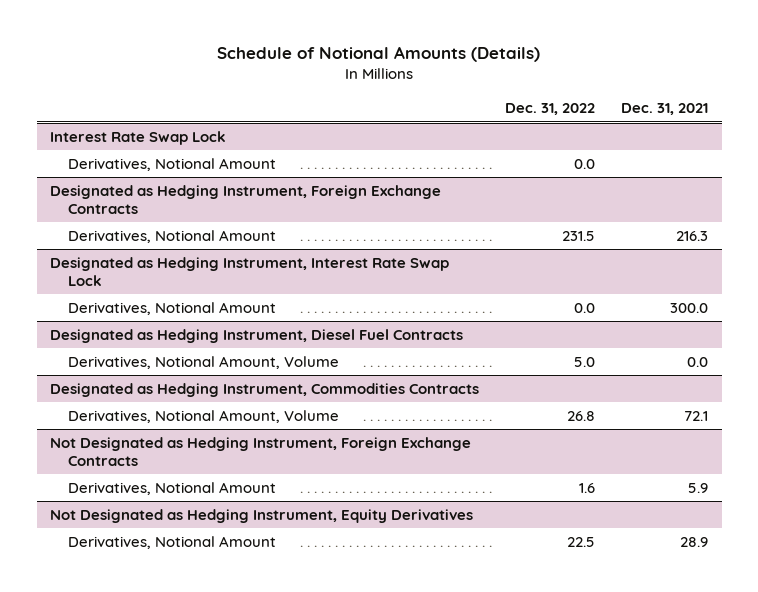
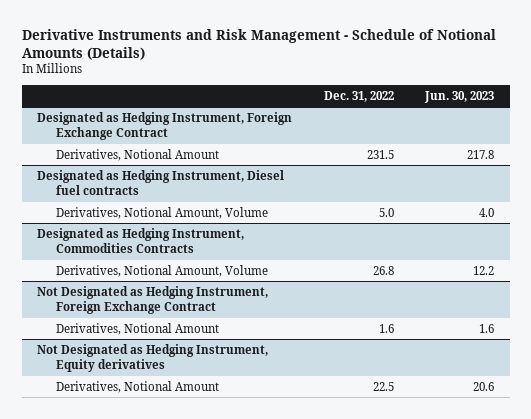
[217,46,541,63] Schedule of Notional Amounts (Details) -> [21,28,496,60] Derivative Instruments and Risk Management - Schedule of Notional Amounts (Details)
[621,103,709,116] Dec. 31, 2021 -> none
none -> [424,90,495,103] Jun. 30, 2023
[49,130,226,145] Interest Rate Swap Lock -> none
[68,157,277,171] Derivatives, Notional Amount -> none
[49,184,441,214] Designated as Hedging Instrument, Foreign Exchange Contracts -> [37,111,293,140] Designated as Hedging Instrument, Foreign Exchange Contract
[49,256,449,286] Designated as Hedging Instrument, Interest Rate Swap Lock -> none
[68,301,277,315] Derivatives, Notional Amount -> none
[49,328,463,343] Designated as Hedging Instrument, Diesel Fuel Contracts -> [37,169,285,195] Designated as Hedging Instrument, Diesel fuel contracts
[49,436,471,466] Not Designated as Hedging Instrument, Foreign Exchange Contracts -> [37,285,269,314] Not Designated as Hedging Instrument, Foreign Exchange Contract
[49,508,473,523] Not Designated as Hedging Instrument, Equity Derivatives -> [37,343,269,372] Not Designated as Hedging Instrument, Equity derivatives

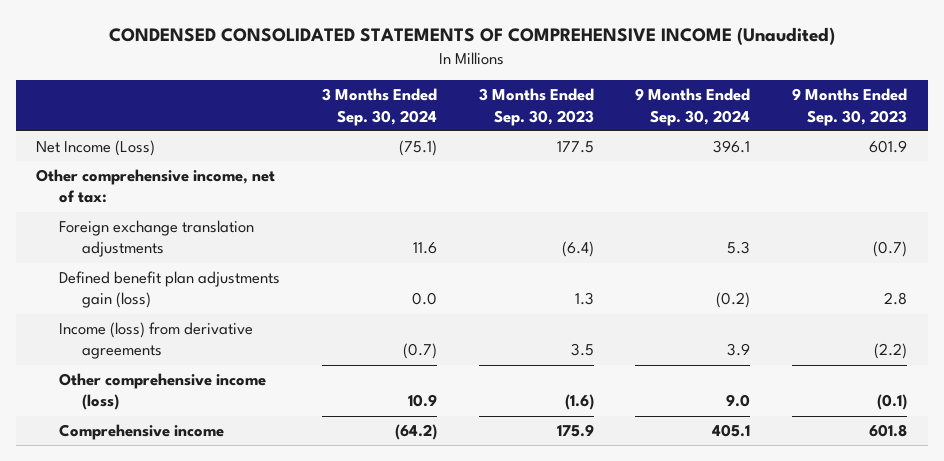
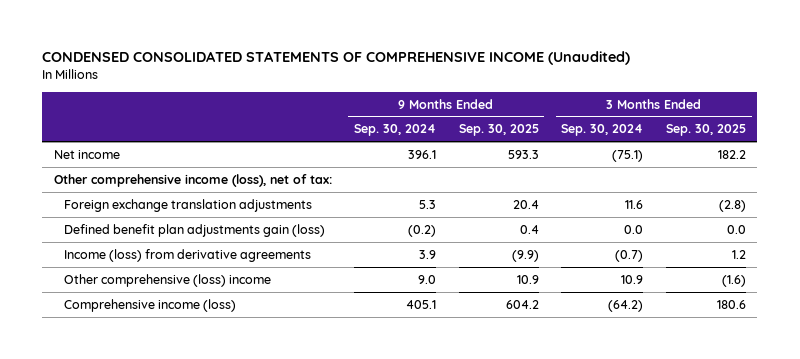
[478,88,594,126] 3 Months Ended Sep. 30, 2023 -> none
[792,88,908,126] 9 Months Ended Sep. 30, 2023 -> none
none -> [458,124,539,137] Sep. 30, 2025
none -> [666,124,747,137] Sep. 30, 2025
[36,140,156,157] Net Income (Loss) -> [53,149,120,159] Net income
[36,169,276,204] Other comprehensive income, net of tax: -> [53,173,332,187] Other comprehensive income (loss), net of tax:
[59,373,267,411] Other comprehensive income (loss) -> [64,273,272,287] Other comprehensive (loss) income
[59,424,225,441] Comprehensive income -> [64,298,237,312] Comprehensive income (loss)

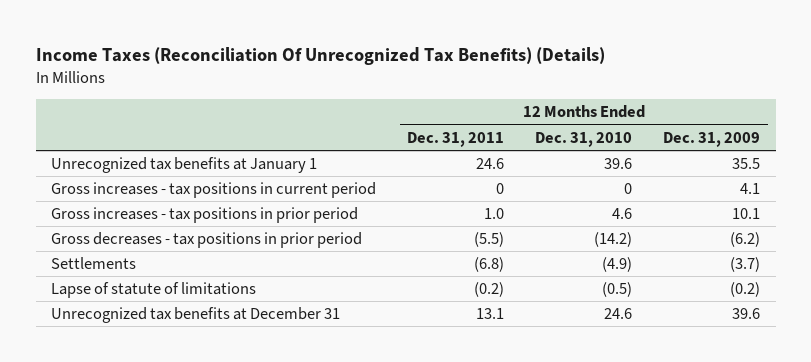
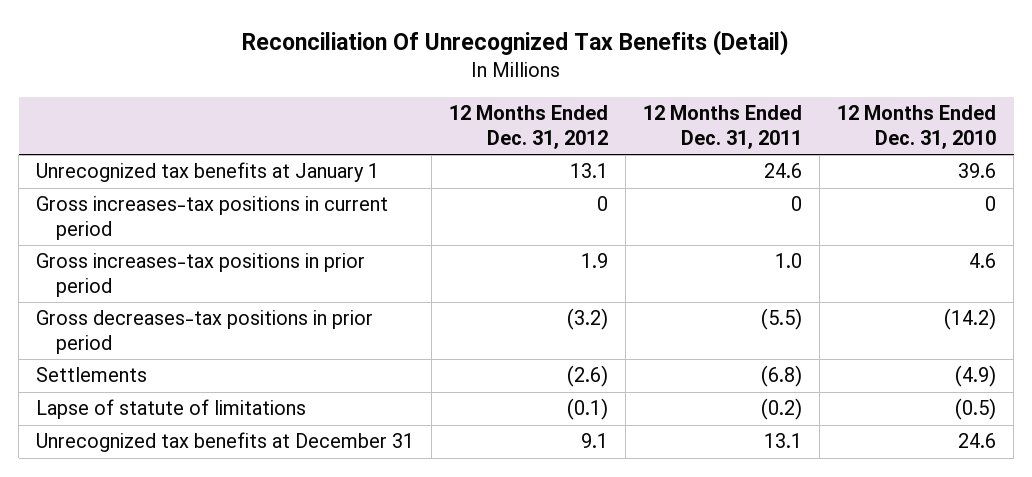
[35,47,605,66] Income Taxes (Reconciliation Of Unrecognized Tax Benefits) (Details) -> [242,29,790,56] Reconciliation Of Unrecognized Tax Benefits (Detail)
[663,131,761,147] Dec. 31, 2009 -> none
none -> [449,105,609,149] 12 Months Ended Dec. 31, 2012
[51,182,377,199] Gross increases - tax positions in current period -> [36,196,389,241] Gross increases-tax positions in current period
[51,207,359,224] Gross increases - tax positions in prior period -> [36,253,366,298] Gross increases-tax positions in prior period
[51,232,363,249] Gross decreases - tax positions in prior period -> [36,310,374,355] Gross decreases-tax positions in prior period

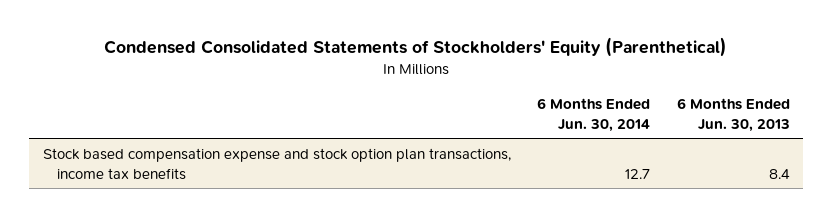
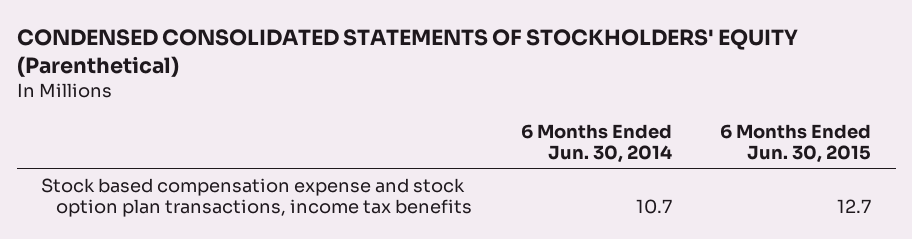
[104,37,728,58] Condensed Consolidated Statements of Stockholders' Equity (Parenthetical) -> [16,28,798,77] CONDENSED CONSOLIDATED STATEMENTS OF STOCKHOLDERS' EQUITY (Parenthetical)
[676,98,790,132] 6 Months Ended Jun. 30, 2013 -> none
none -> [720,123,872,163] 6 Months Ended Jun. 30, 2015
[625,168,651,179] 12.7 -> [635,198,672,214] 10.7

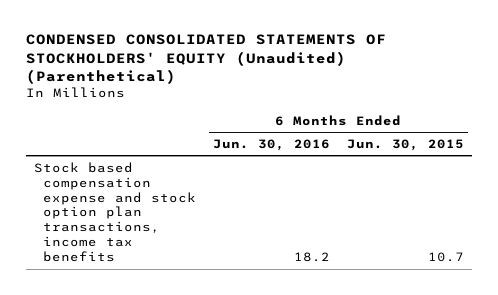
[16,28,798,77] CONDENSED CONSOLIDATED STATEMENTS OF STOCKHOLDERS' EQUITY (Parenthetical) -> [25,34,386,85] CONDENSED CONSOLIDATED STATEMENTS OF STOCKHOLDERS' EQUITY (Unaudited) (Parenthetical)
[520,123,672,163] 6 Months Ended Jun. 30, 2014 -> none
none -> [213,138,331,151] Jun. 30, 2016
[837,198,872,213] 12.7 -> [427,252,464,263] 10.7

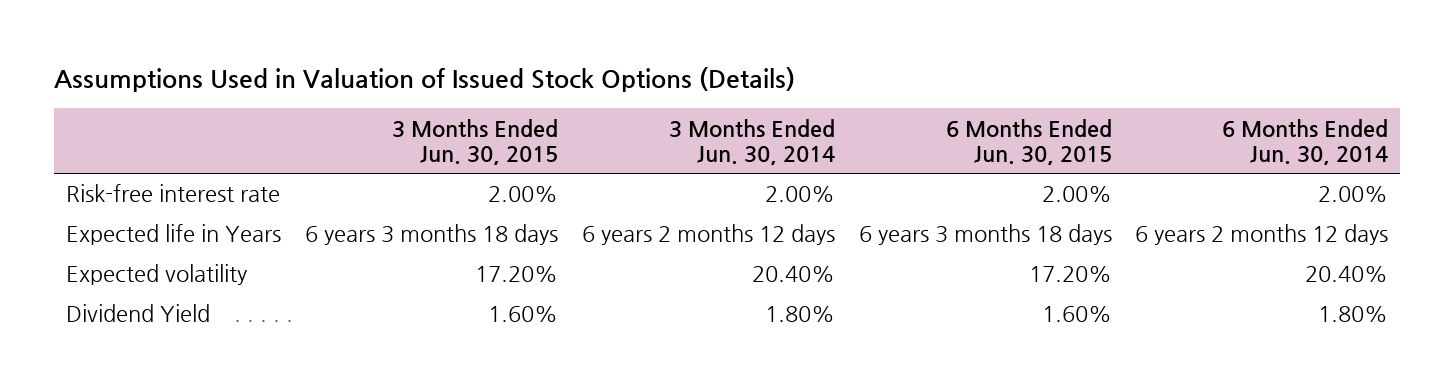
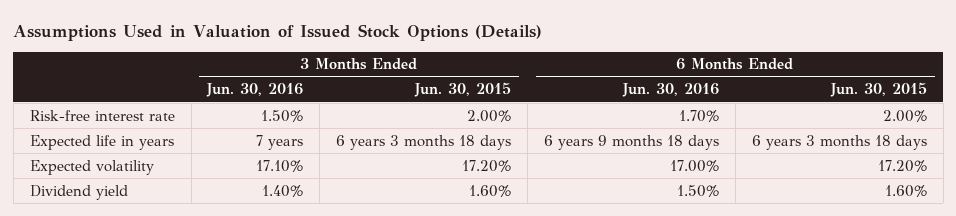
[668,118,835,165] 3 Months Ended Jun. 30, 2014 -> none
[1222,118,1389,165] 6 Months Ended Jun. 30, 2014 -> none
none -> [206,83,304,98] Jun. 30, 2016
none -> [621,83,719,98] Jun. 30, 2016
[66,224,282,246] Expected life in Years -> [29,134,174,150] Expected life in years
[66,304,211,323] Dividend Yield -> [29,184,128,200] Dividend yield

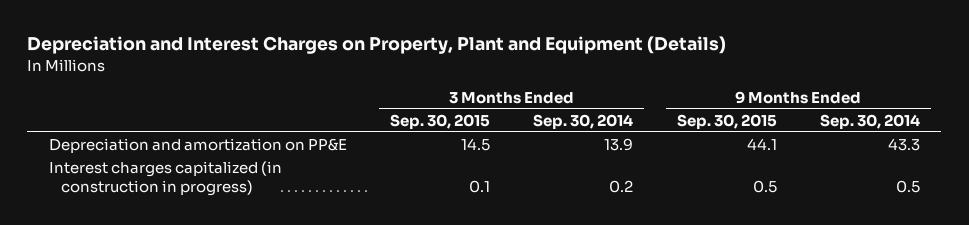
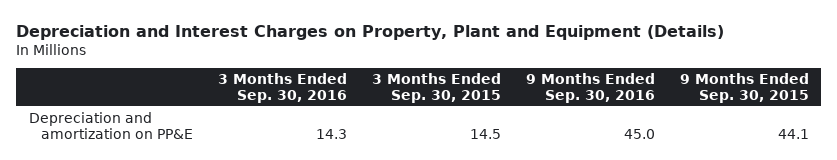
[533,113,634,129] Sep. 30, 2014 -> none
[819,113,920,129] Sep. 30, 2014 -> none
none -> [218,73,348,103] 3 Months Ended Sep. 30, 2016
none -> [525,73,655,103] 9 Months Ended Sep. 30, 2016
[48,160,282,197] Interest charges capitalized (in construction in progress) -> none

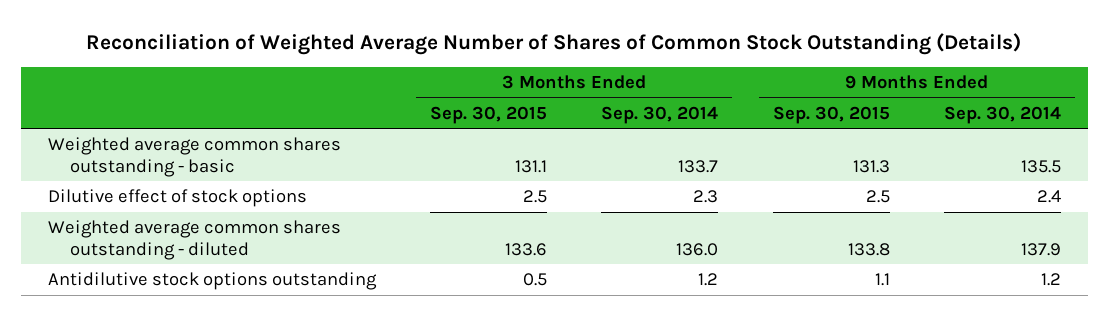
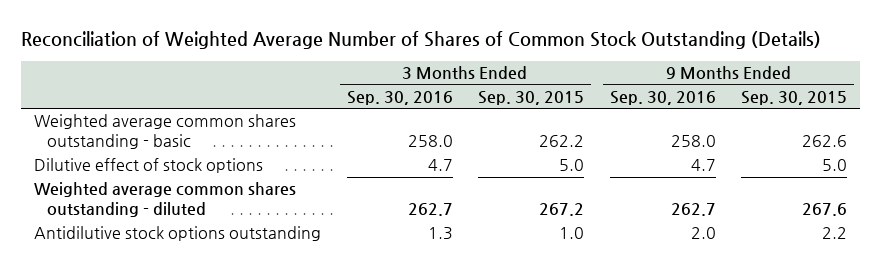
[601,105,719,124] Sep. 30, 2014 -> none
[943,105,1061,124] Sep. 30, 2014 -> none
none -> [346,90,453,105] Sep. 30, 2016
none -> [609,90,716,105] Sep. 30, 2016
[515,159,548,173] 131.1 -> [539,135,585,148] 262.2
[852,159,890,173] 131.3 -> [802,135,848,148] 262.6
[523,190,548,204] 2.5 -> [559,159,585,172] 5.0
[865,190,890,204] 2.5 -> [822,159,848,172] 5.0
[505,242,548,256] 133.6 -> [539,203,585,217] 267.2
[847,242,890,256] 133.8 -> [802,203,848,217] 267.6
[523,273,548,287] 0.5 -> [559,227,585,240] 1.0
[874,273,890,287] 1.1 -> [822,227,848,240] 2.2

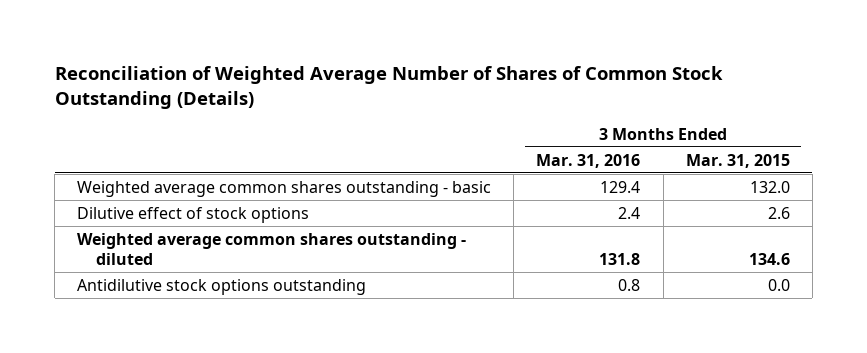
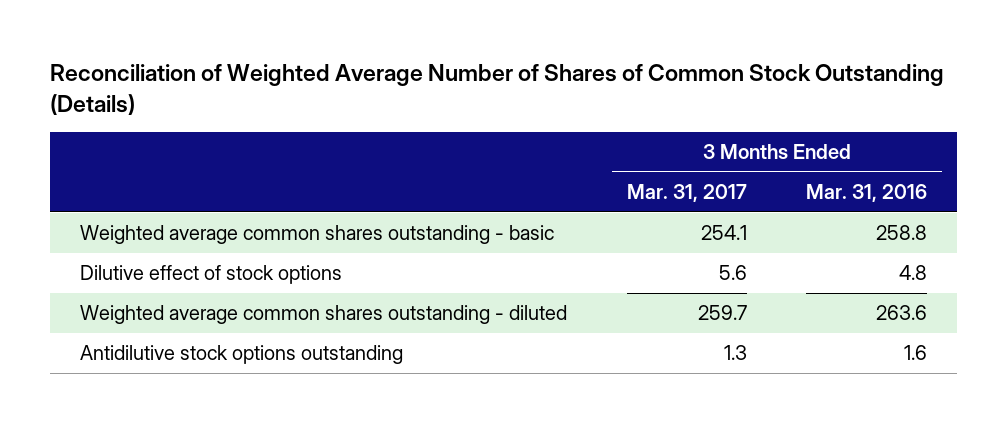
[685,153,790,168] Mar. 31, 2015 -> none
none -> [626,183,747,202] Mar. 31, 2017
[600,180,641,193] 129.4 -> [876,225,928,241] 258.8
[618,206,641,219] 2.4 -> [899,265,928,281] 4.8
[599,253,641,266] 131.8 -> [876,305,928,321] 263.6
[618,278,641,291] 0.8 -> [904,345,928,361] 1.6

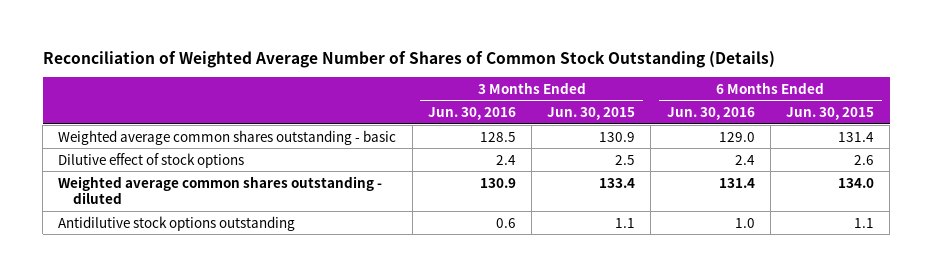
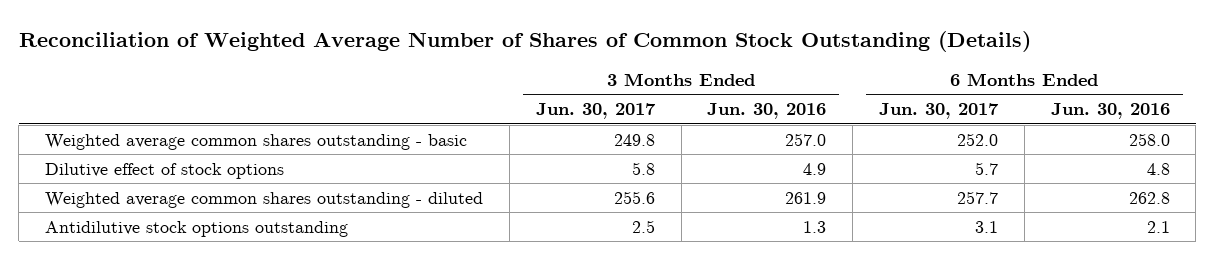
[547,106,636,120] Jun. 30, 2015 -> none
[786,106,875,120] Jun. 30, 2015 -> none
none -> [535,103,656,120] Jun. 30, 2017
none -> [878,103,999,120] Jun. 30, 2017
[479,131,516,142] 128.5 -> [785,132,827,146] 257.0
[718,131,755,142] 129.0 -> [1128,132,1170,146] 258.0
[495,154,516,165] 2.4 -> [803,162,827,175] 4.9
[734,154,755,165] 2.4 -> [1146,162,1170,175] 4.8
[479,177,516,188] 130.9 -> [785,191,827,204] 261.9
[718,177,755,188] 131.4 -> [1128,191,1170,204] 262.8
[495,217,516,228] 0.6 -> [803,220,827,233] 1.3
[734,217,755,228] 1.0 -> [1146,220,1170,233] 2.1

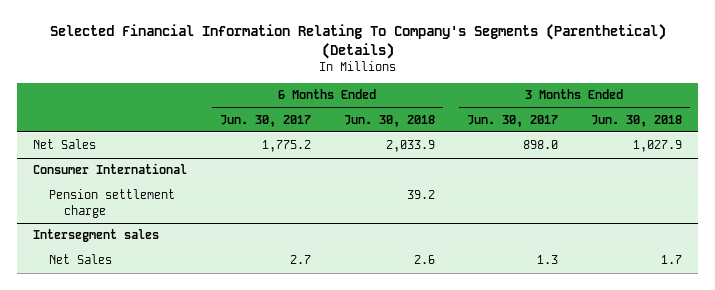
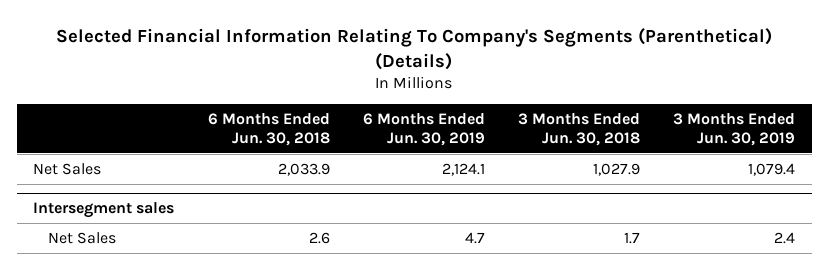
[220,114,312,127] Jun. 30, 2017 -> none
[467,114,559,127] Jun. 30, 2017 -> none
none -> [362,113,485,146] 6 Months Ended Jun. 30, 2019
none -> [673,113,796,146] 3 Months Ended Jun. 30, 2019
[33,163,188,175] Consumer International -> none
[48,189,175,218] Pension settlement charge -> none

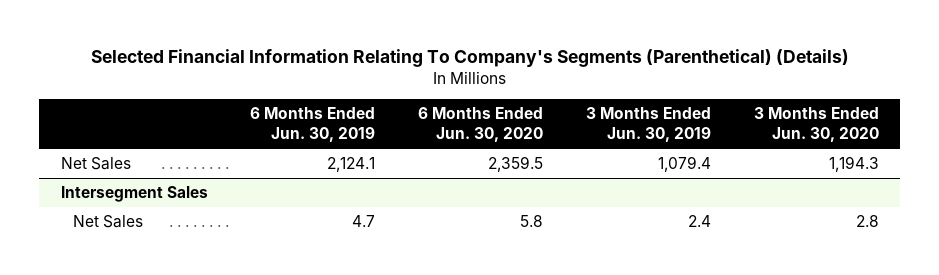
[207,113,330,146] 6 Months Ended Jun. 30, 2018 -> none
[517,113,640,146] 3 Months Ended Jun. 30, 2018 -> none
none -> [418,107,544,142] 6 Months Ended Jun. 30, 2020
none -> [753,107,879,142] 3 Months Ended Jun. 30, 2020
[33,202,175,219] Intersegment sales -> [60,186,208,203] Intersegment Sales

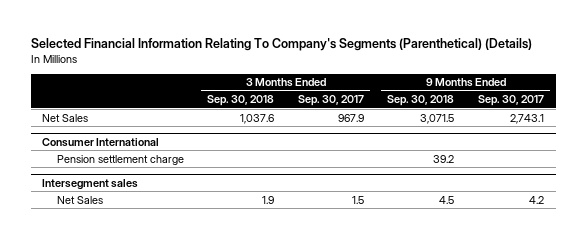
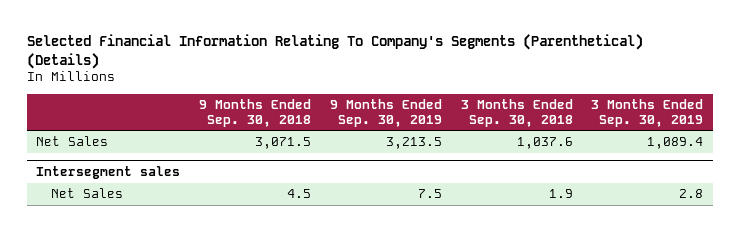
[297,95,364,107] Sep. 30, 2017 -> none
[477,95,544,107] Sep. 30, 2017 -> none
none -> [329,99,442,127] 9 Months Ended Sep. 30, 2019
none -> [591,99,704,127] 3 Months Ended Sep. 30, 2019
[42,137,160,147] Consumer International -> none
[56,154,184,165] Pension settlement charge -> none

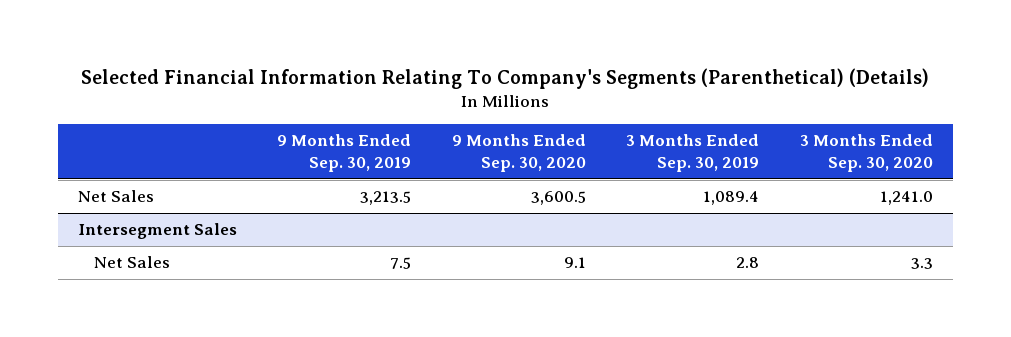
[199,99,312,127] 9 Months Ended Sep. 30, 2018 -> none
[460,99,573,127] 3 Months Ended Sep. 30, 2018 -> none
none -> [451,134,586,173] 9 Months Ended Sep. 30, 2020
none -> [799,134,933,173] 3 Months Ended Sep. 30, 2020
[36,165,181,179] Intersegment sales -> [78,223,238,240] Intersegment Sales

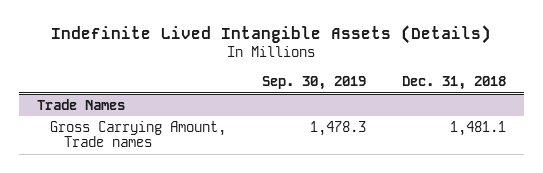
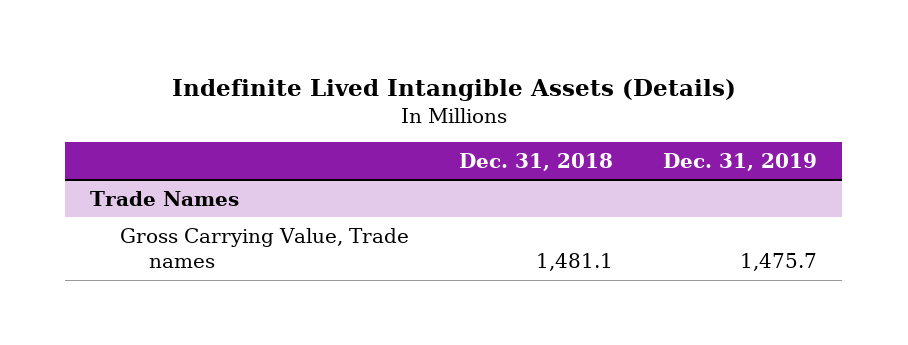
[262,76,367,91] Sep. 30, 2019 -> none
none -> [663,153,818,172] Dec. 31, 2019
[50,120,227,148] Gross Carrying Amount, Trade names -> [119,227,409,269] Gross Carrying Value, Trade names

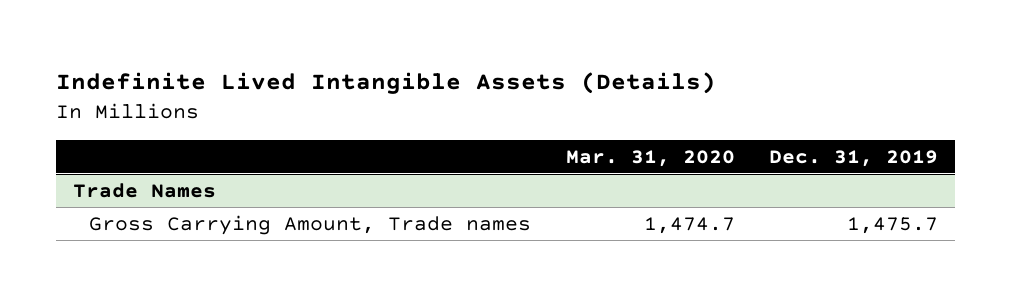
[458,153,613,172] Dec. 31, 2018 -> none
none -> [565,149,735,167] Mar. 31, 2020
[119,227,409,269] Gross Carrying Value, Trade names -> [89,214,532,235] Gross Carrying Amount, Trade names

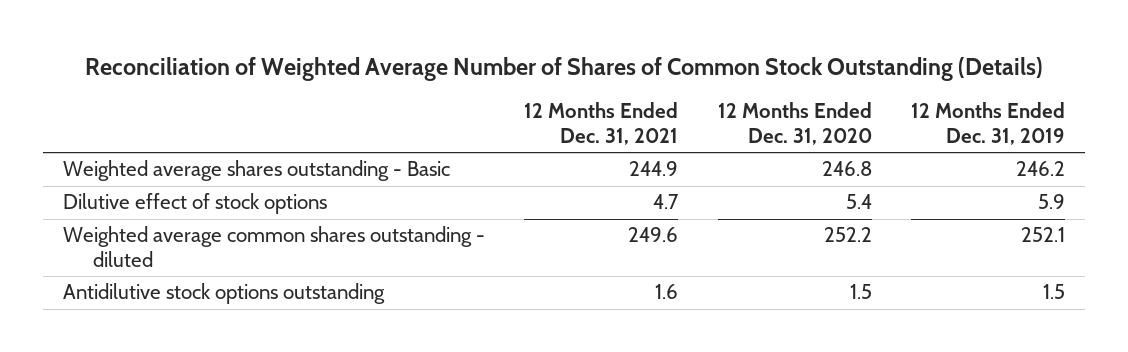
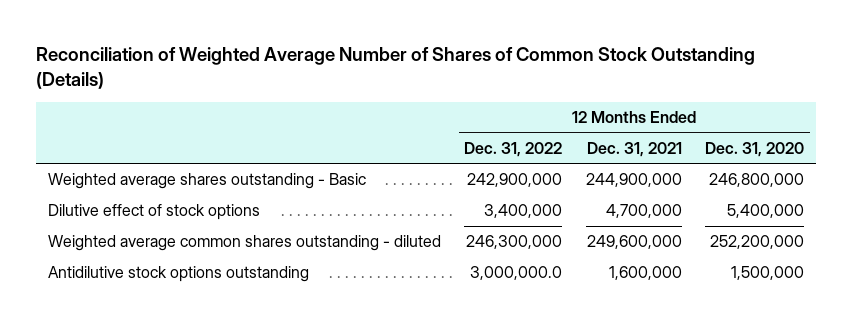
[911,102,1066,146] 12 Months Ended Dec. 31, 2019 -> none
none -> [464,141,563,157] Dec. 31, 2022
[629,161,679,177] 244.9 -> [585,173,682,188] 244,900,000
[821,161,872,177] 246.8 -> [709,173,805,188] 246,800,000
[653,194,680,210] 4.7 -> [605,204,682,219] 4,700,000
[845,194,872,210] 5.4 -> [727,204,805,219] 5,400,000
[628,227,679,243] 249.6 -> [586,235,682,250] 249,600,000
[823,227,872,243] 252.2 -> [710,235,805,250] 252,200,000
[655,284,679,300] 1.6 -> [608,266,682,281] 1,600,000
[849,284,872,300] 1.5 -> [731,266,805,281] 1,500,000

